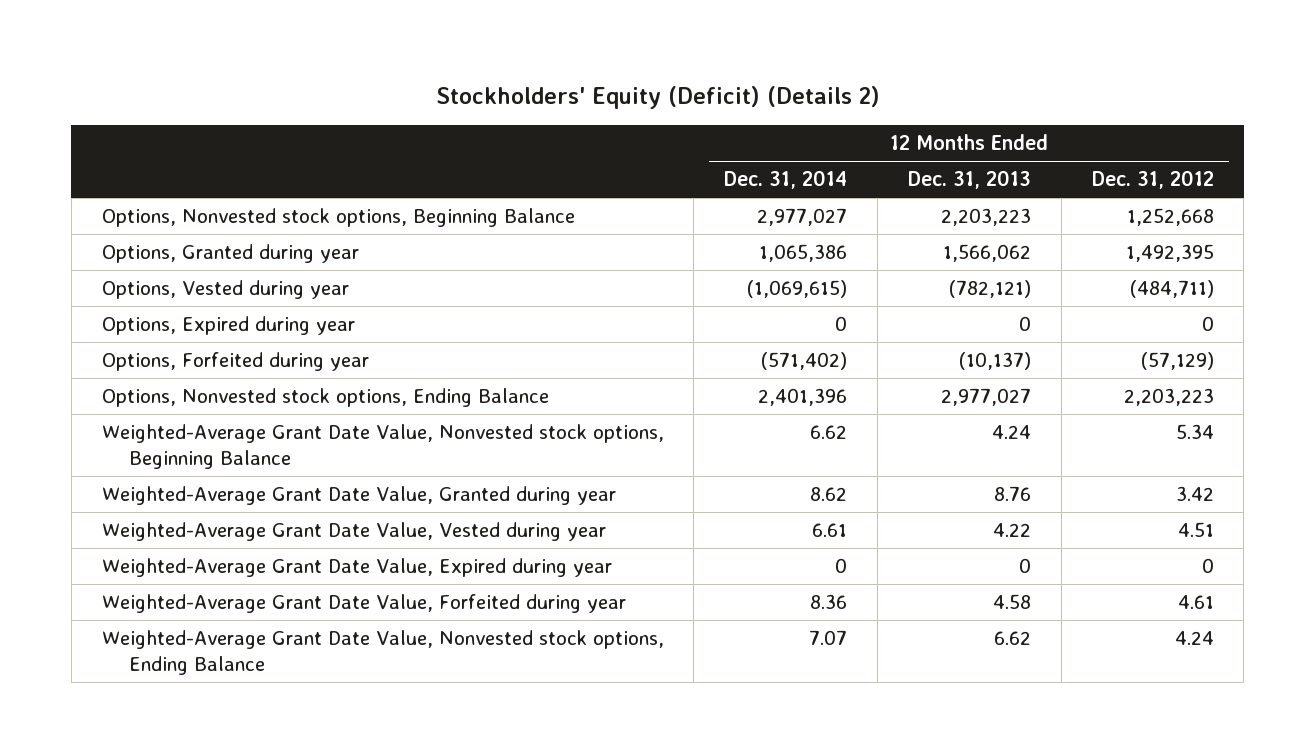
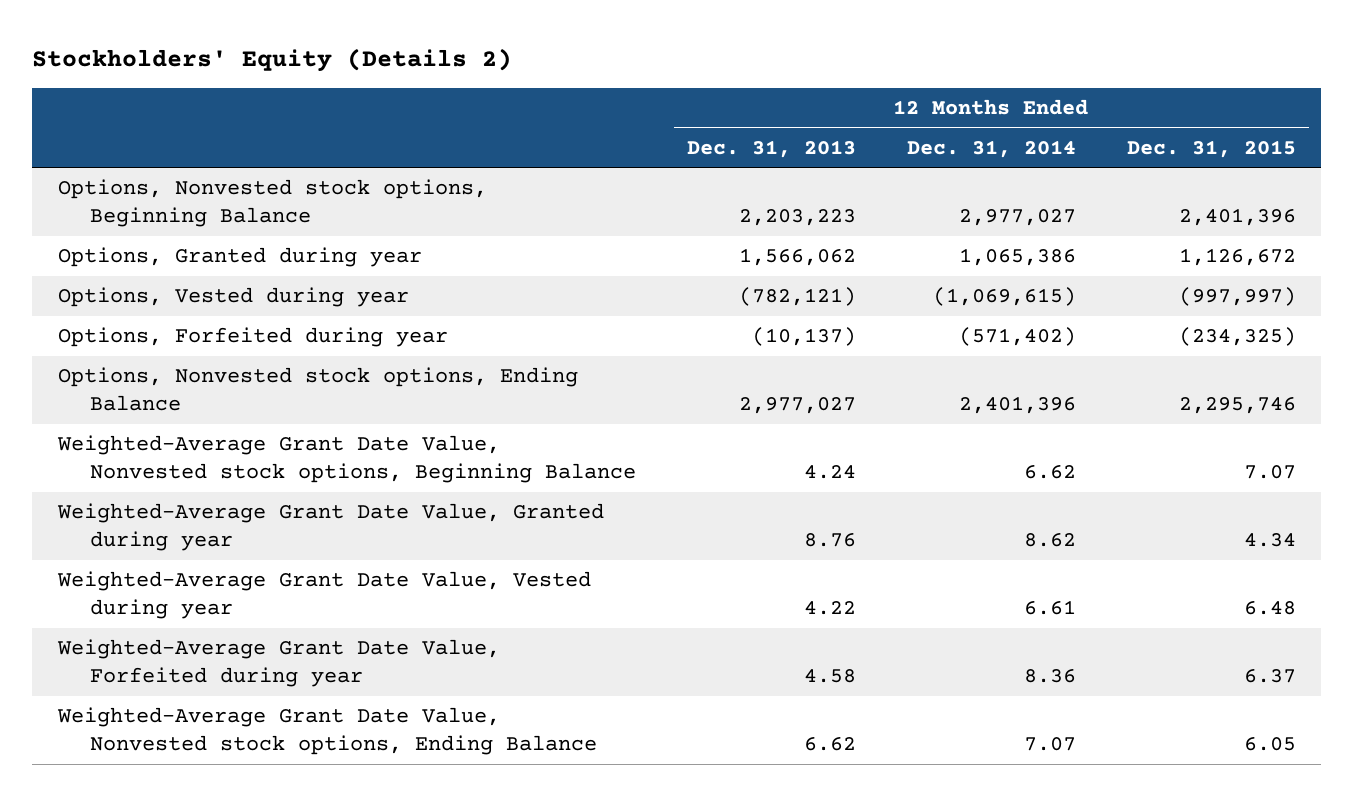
[435,85,880,109] Stockholders' Equity (Deficit) (Details 2) -> [32,48,513,73] Stockholders' Equity (Details 2)
[1091,170,1214,190] Dec. 31, 2012 -> none
none -> [1126,139,1296,158] Dec. 31, 2015
[101,316,355,336] Options, Expired during year -> none
[101,558,612,578] Weighted-Average Grant Date Value, Expired during year -> none

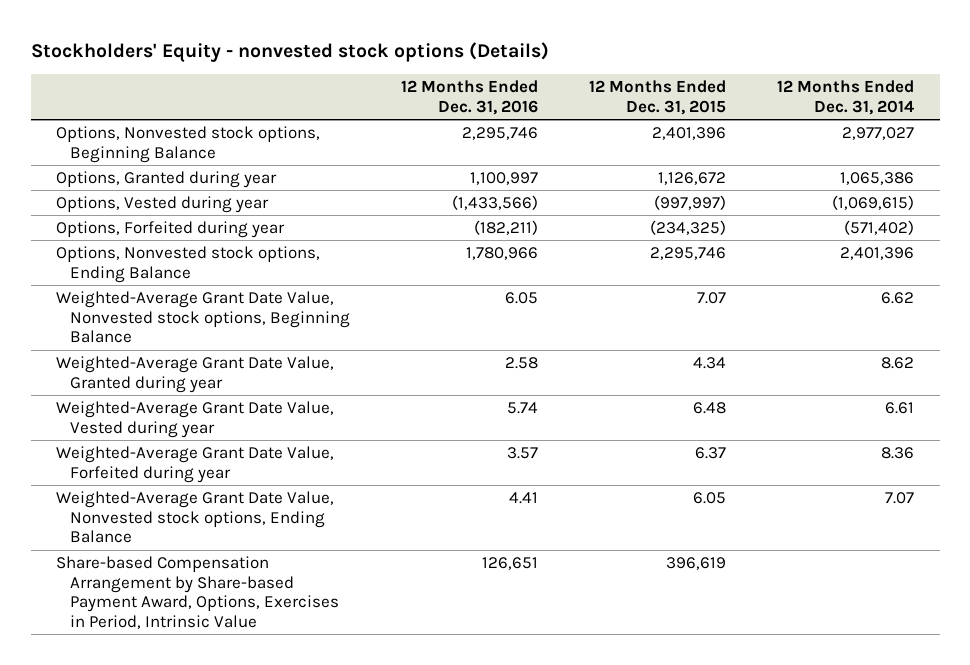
[32,48,513,73] Stockholders' Equity (Details 2) -> [30,42,549,63] Stockholders' Equity - nonvested stock options (Details)
[686,139,856,158] Dec. 31, 2013 -> none
none -> [401,80,539,116] 12 Months Ended Dec. 31, 2016
none -> [56,556,340,630] Share-based Compensation Arrangement by Share-based Payment Award, Options, Exercises in Period, Intrinsic Value

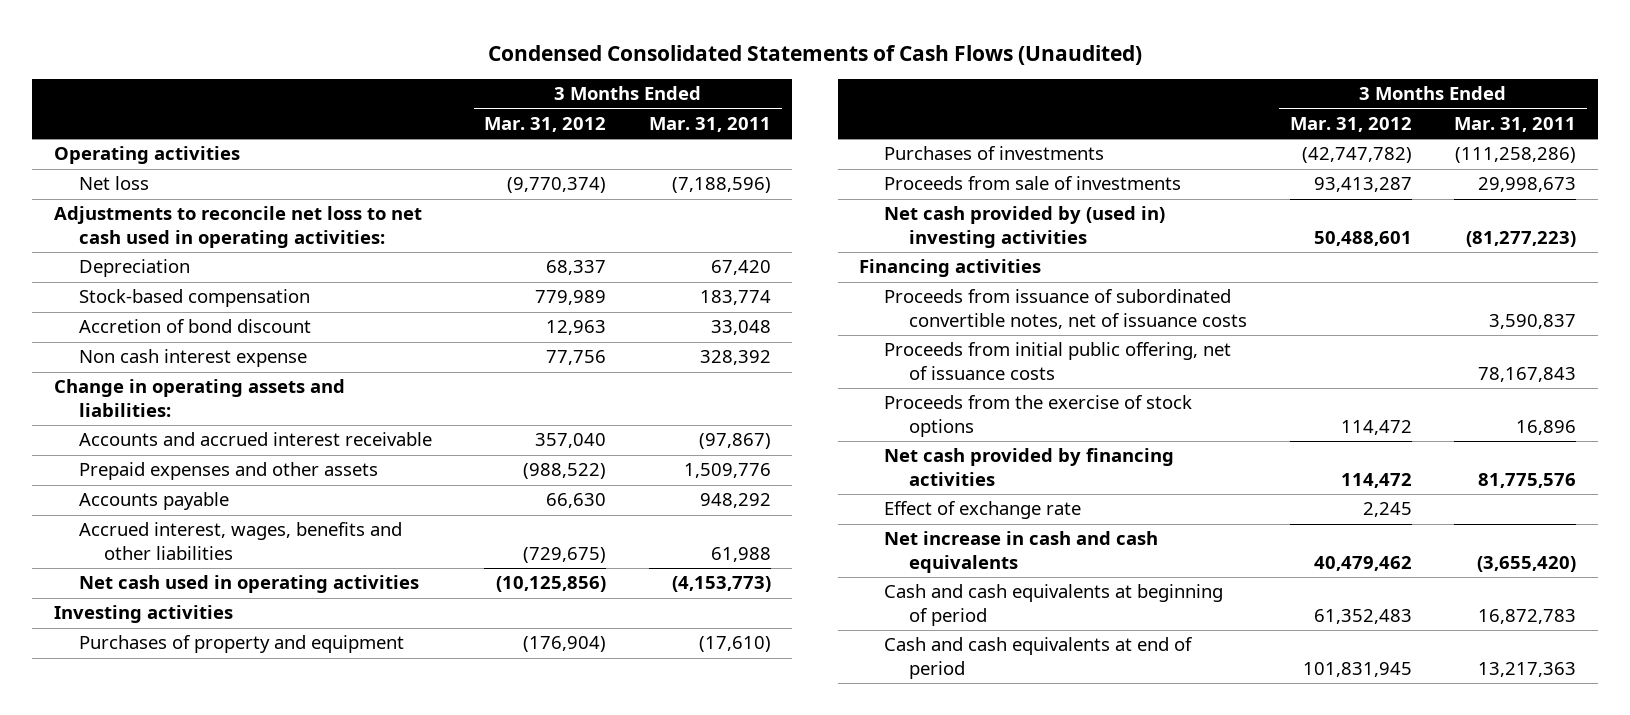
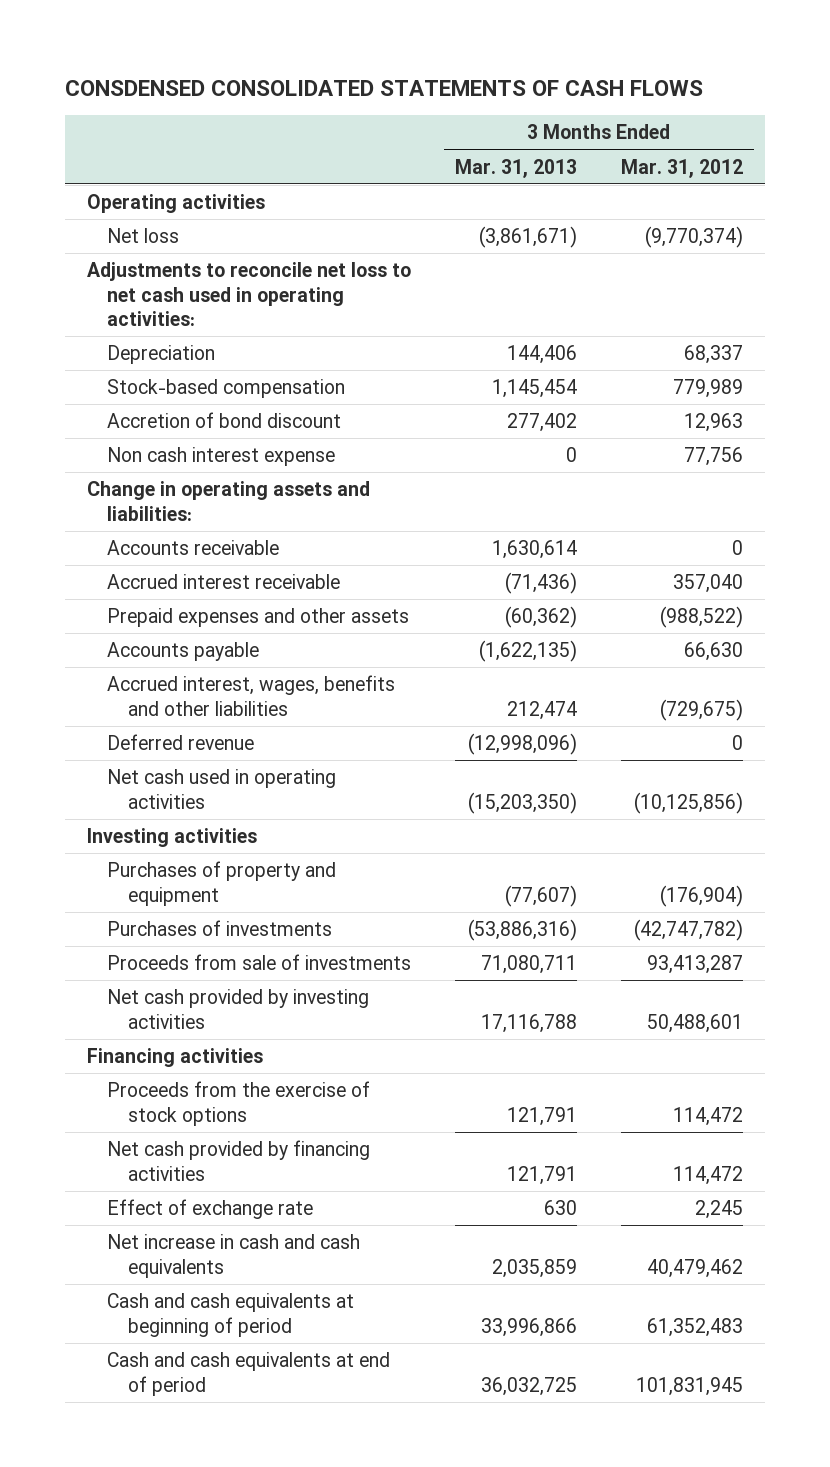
[487,44,1142,65] Condensed Consolidated Statements of Cash Flows (Unaudited) -> [64,79,703,96] CONSDENSED CONSOLIDATED STATEMENTS OF CASH FLOWS
[648,116,771,132] Mar. 31, 2011 -> none
none -> [455,158,578,178] Mar. 31, 2013
none -> [107,540,280,556] Accounts receivable
[78,432,432,447] Accounts and accrued interest receivable -> [107,574,341,590] Accrued interest receivable
none -> [107,734,255,751] Deferred revenue
[884,206,1166,248] Net cash provided by (used in) investing activities -> [107,989,370,1029] Net cash provided by investing activities
[884,289,1248,329] Proceeds from issuance of subordinated convertible notes, net of issuance costs -> none
[884,342,1232,380] Proceeds from initial public offering, net of issuance costs -> none

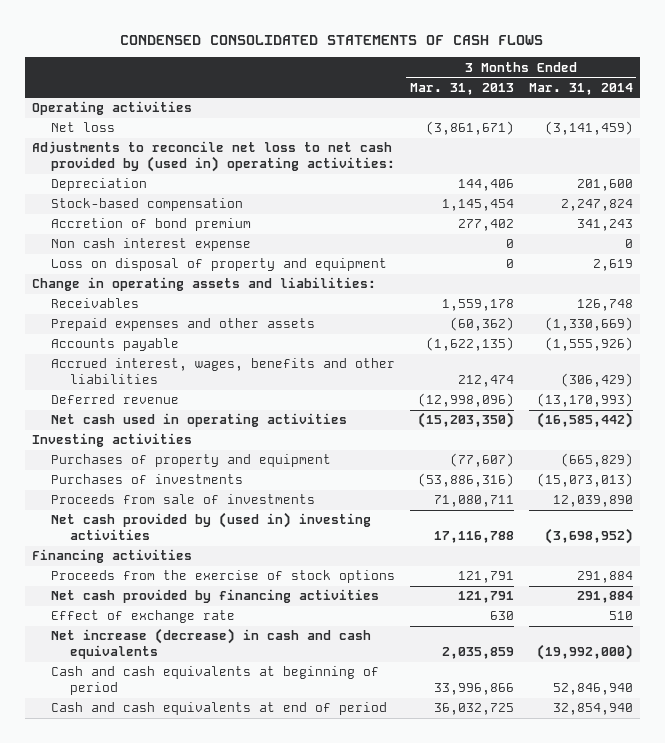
[64,79,703,96] CONSDENSED CONSOLIDATED STATEMENTS OF CASH FLOWS -> [120,34,544,45] CONDENSED CONSOLIDATED STATEMENTS OF CASH FLOWS
[620,158,743,178] Mar. 31, 2012 -> none
none -> [528,82,633,95] Mar. 31, 2014
[86,262,411,326] Adjustments to reconcile net loss to net cash used in operating activities: -> [32,141,395,173] Adjustments to reconcile net loss to net cash provided by (used in) operating activities:
[107,412,342,429] Accretion of bond discount -> [50,218,251,232] Accretion of bond premium
none -> [50,258,387,272] Loss on disposal of property and equipment
[107,540,280,556] Accounts receivable -> none
[107,574,341,590] Accrued interest receivable -> none
none -> [50,298,139,309] Receivables
[107,989,370,1029] Net cash provided by investing activities -> [50,512,371,541] Net cash provided by (used in) investing activities
[107,1234,361,1278] Net increase in cash and cash equivalents -> [50,628,371,660] Net increase (decrease) in cash and cash equivalents

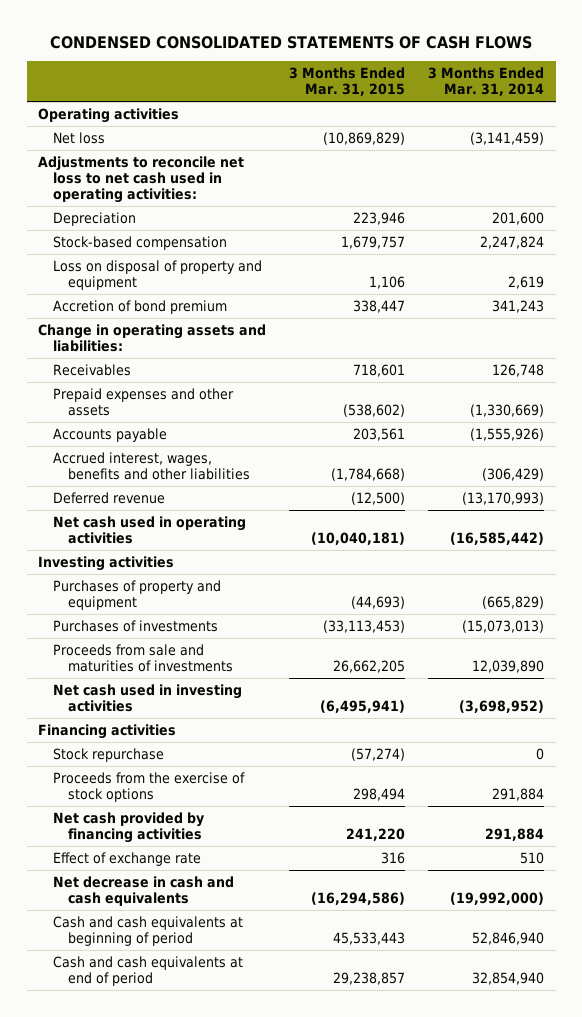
[409,82,514,95] Mar. 31, 2013 -> none
none -> [289,66,406,97] 3 Months Ended Mar. 31, 2015
[32,141,395,173] Adjustments to reconcile net loss to net cash provided by (used in) operating activities: -> [38,155,245,204] Adjustments to reconcile net loss to net cash used in operating activities:
[50,238,251,252] Non cash interest expense -> none
[50,218,251,232] Accretion of bond premium -> [53,299,228,314] Accretion of bond premium
[50,494,315,505] Proceeds from sale of investments -> [53,643,234,673] Proceeds from sale and maturities of investments
[50,512,371,541] Net cash provided by (used in) investing activities -> [53,683,243,713] Net cash used in investing activities
none -> [53,747,165,762] Stock repurchase
[50,628,371,660] Net increase (decrease) in cash and cash equivalents -> [53,875,235,907] Net decrease in cash and cash equivalents

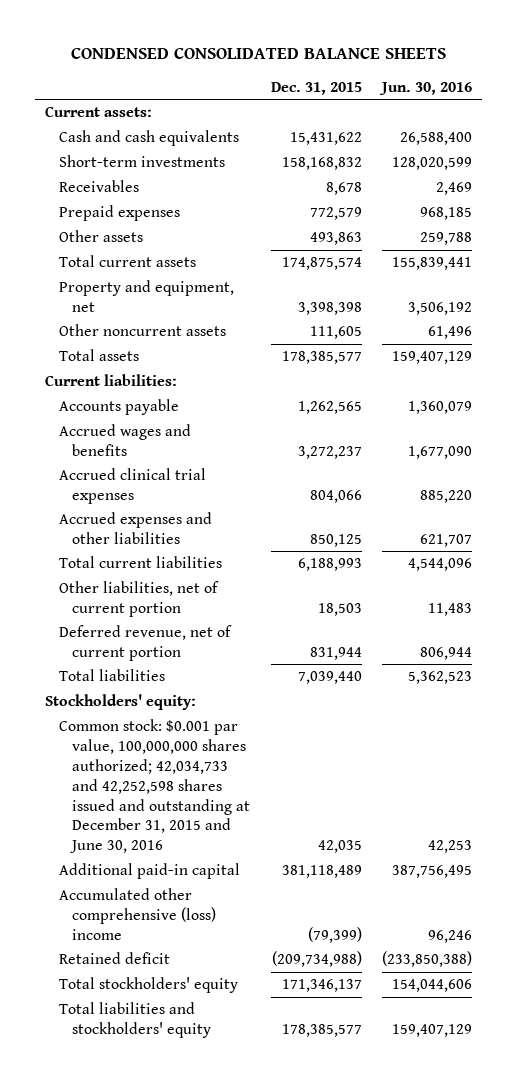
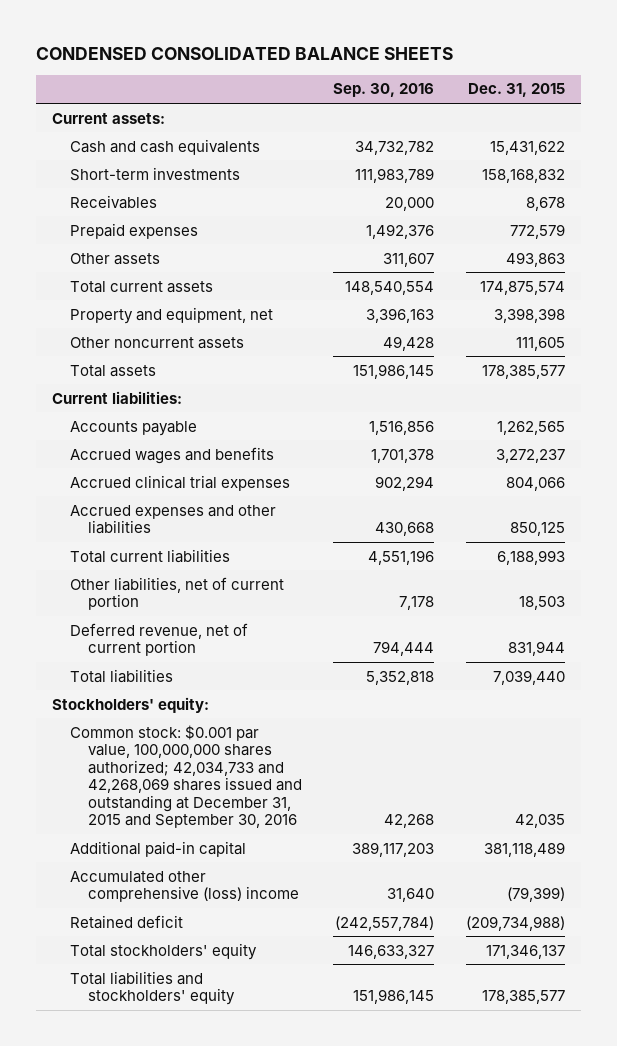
[379,81,473,95] Jun. 30, 2016 -> none
none -> [333,83,435,98] Sep. 30, 2016
[58,719,251,854] Common stock: $0.001 par value, 100,000,000 shares authorized; 42,034,733 and 42,252,598 shares issued and outstanding at December 31, 2015 and June 30, 2016 -> [69,724,302,829] Common stock: $0.001 par value, 100,000,000 shares authorized; 42,034,733 and 42,268,069 shares issued and outstanding at December 31, 2015 and September 30, 2016

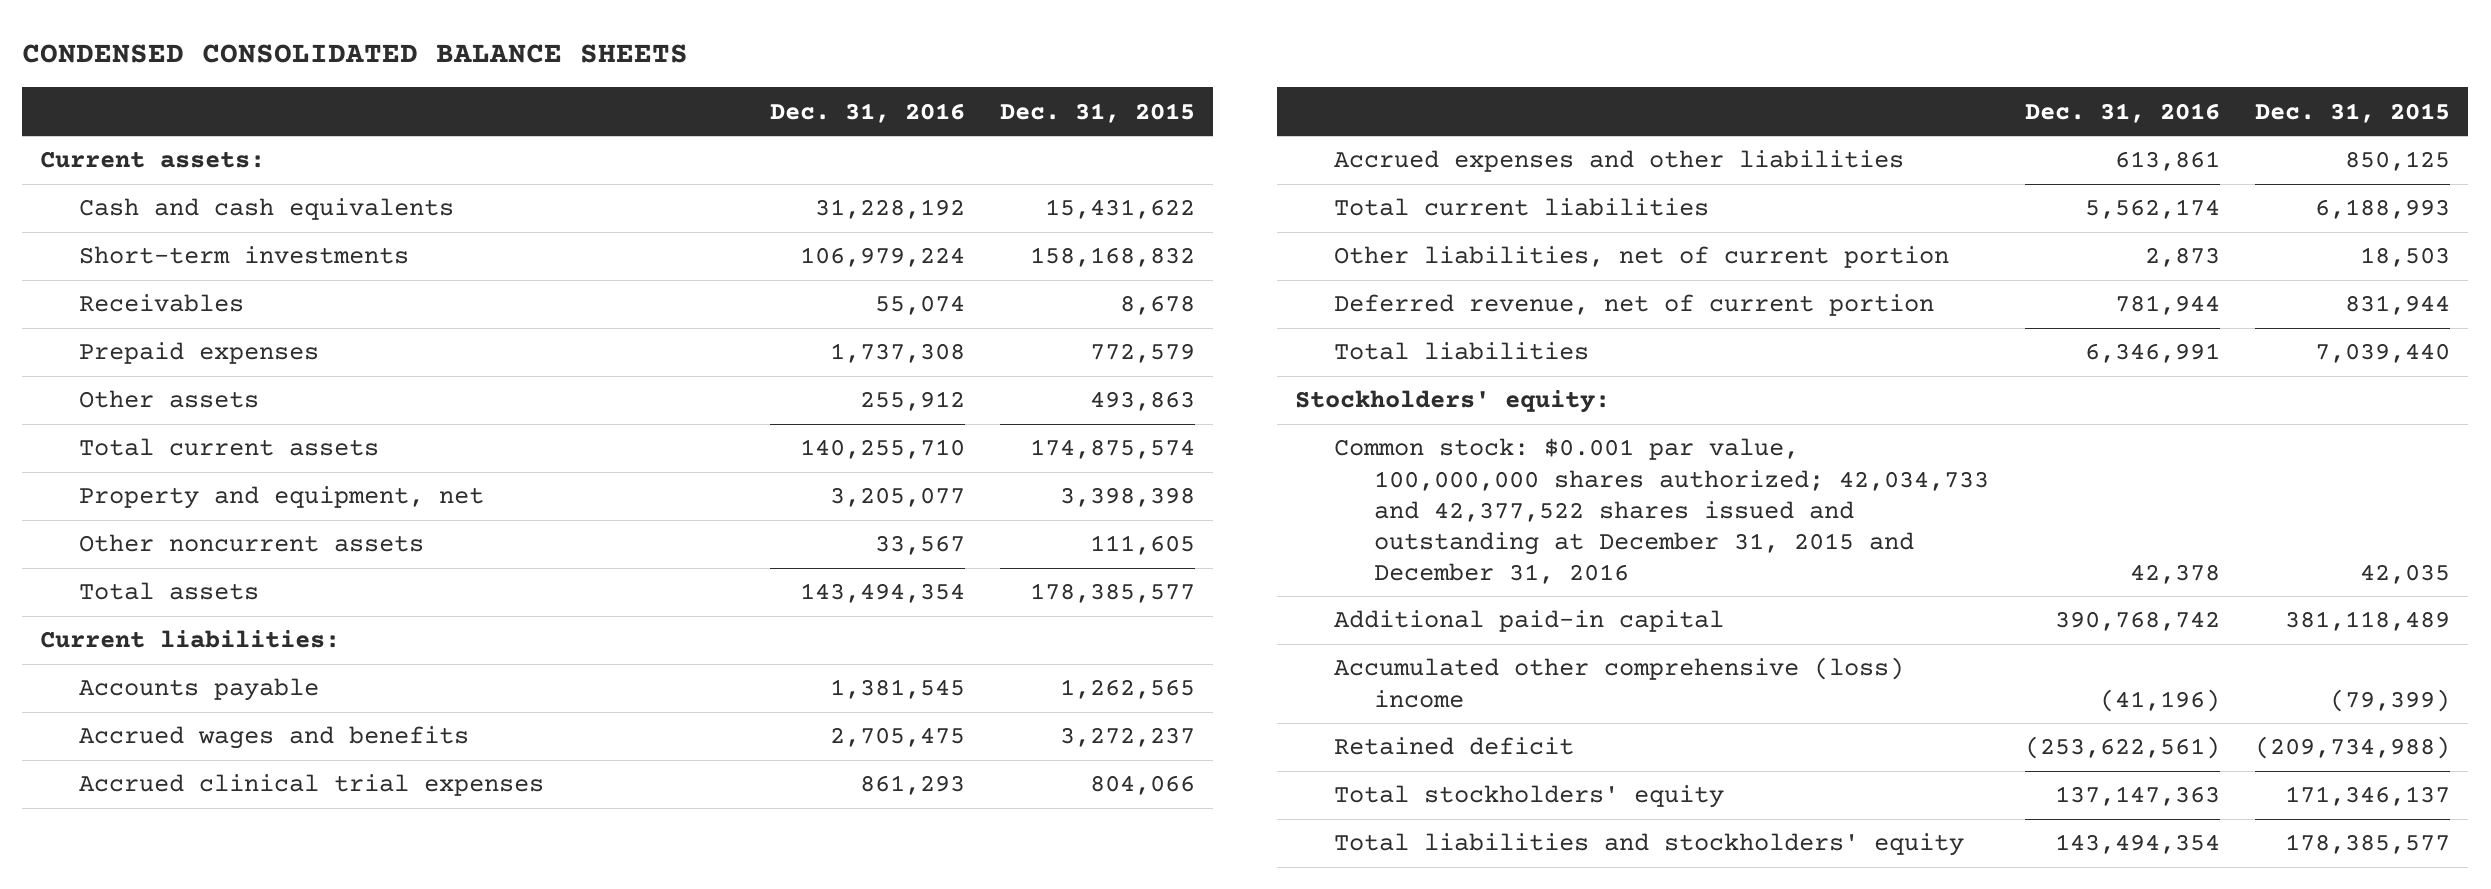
[333,83,435,98] Sep. 30, 2016 -> none
none -> [769,102,965,123] Dec. 31, 2016
[69,724,302,829] Common stock: $0.001 par value, 100,000,000 shares authorized; 42,034,733 and 42,268,069 shares issued and outstanding at December 31, 2015 and September 30, 2016 -> [1334,438,1989,584] Common stock: $0.001 par value, 100,000,000 shares authorized; 42,034,733 and 42,377,522 shares issued and outstanding at December 31, 2015 and December 31, 2016

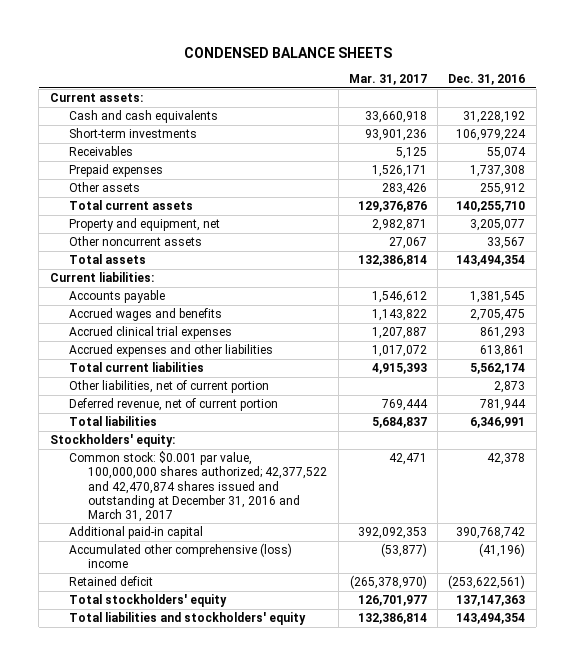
[22,43,689,63] CONDENSED CONSOLIDATED BALANCE SHEETS -> [183,46,392,58] CONDENSED BALANCE SHEETS
[1000,102,1196,123] Dec. 31, 2015 -> none
none -> [348,74,427,86] Mar. 31, 2017
[1334,438,1989,584] Common stock: $0.001 par value, 100,000,000 shares authorized; 42,034,733 and 42,377,522 shares issued and outstanding at December 31, 2015 and December 31, 2016 -> [69,451,328,522] Common stock: $0.001 par value, 100,000,000 shares authorized; 42,377,522 and 42,470,874 shares issued and outstanding at December 31, 2016 and March 31, 2017

